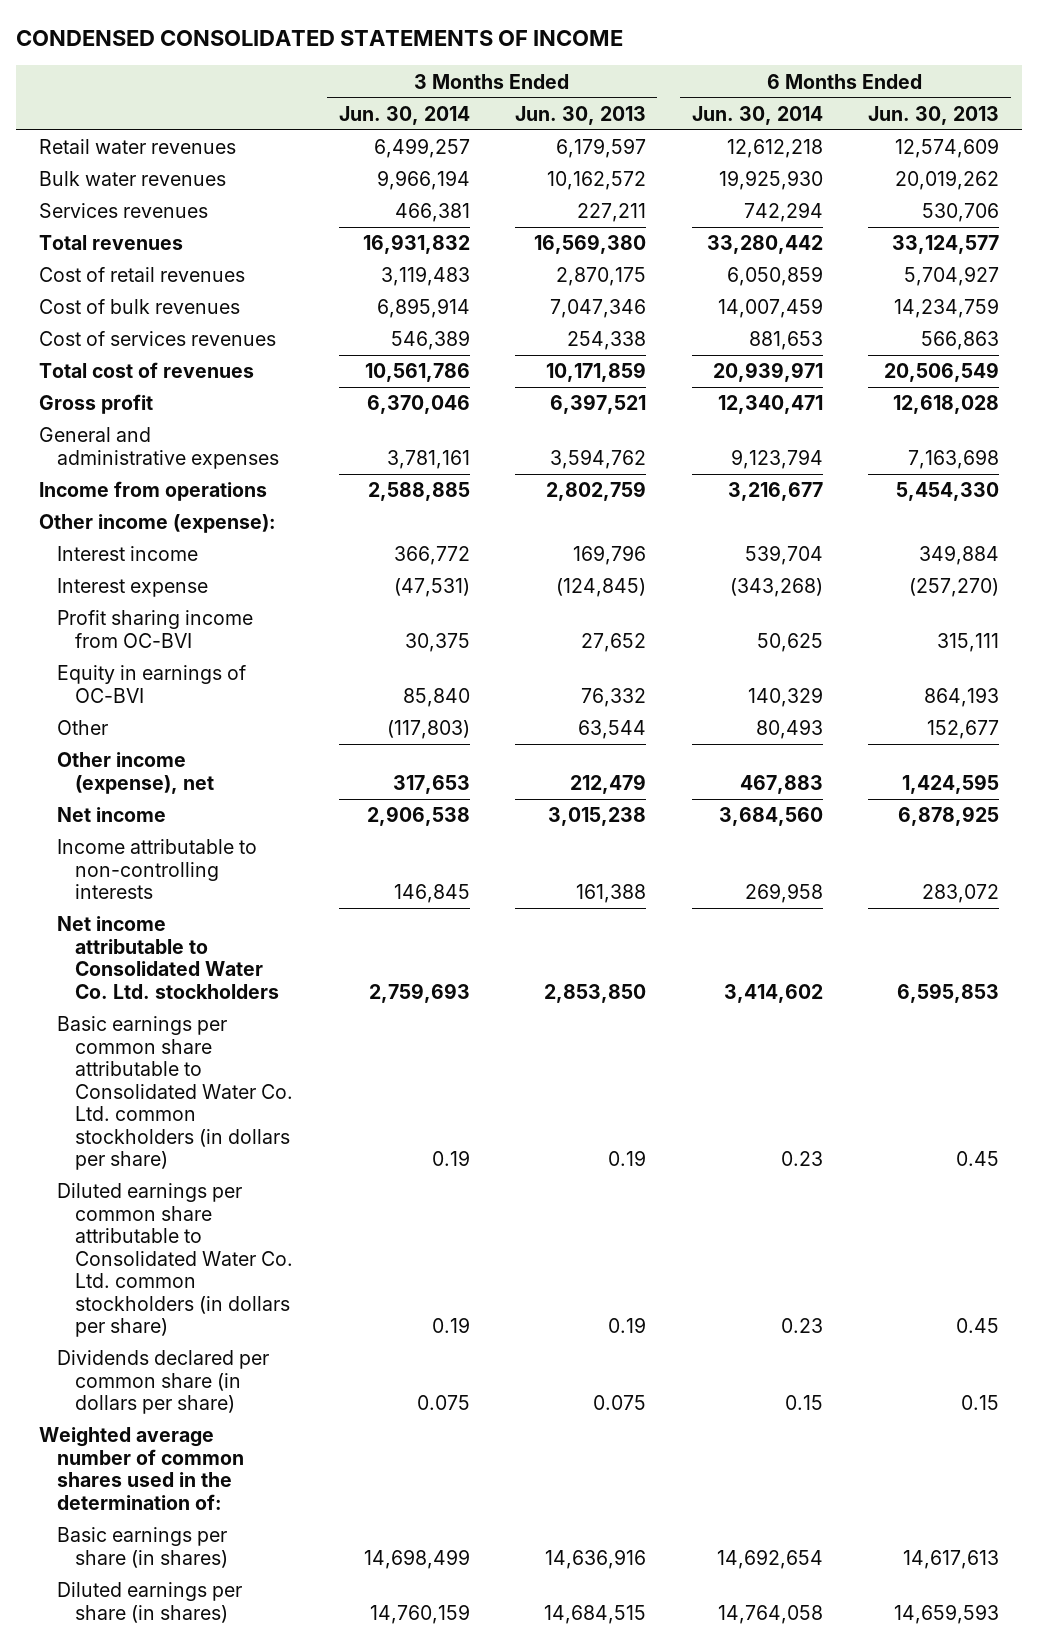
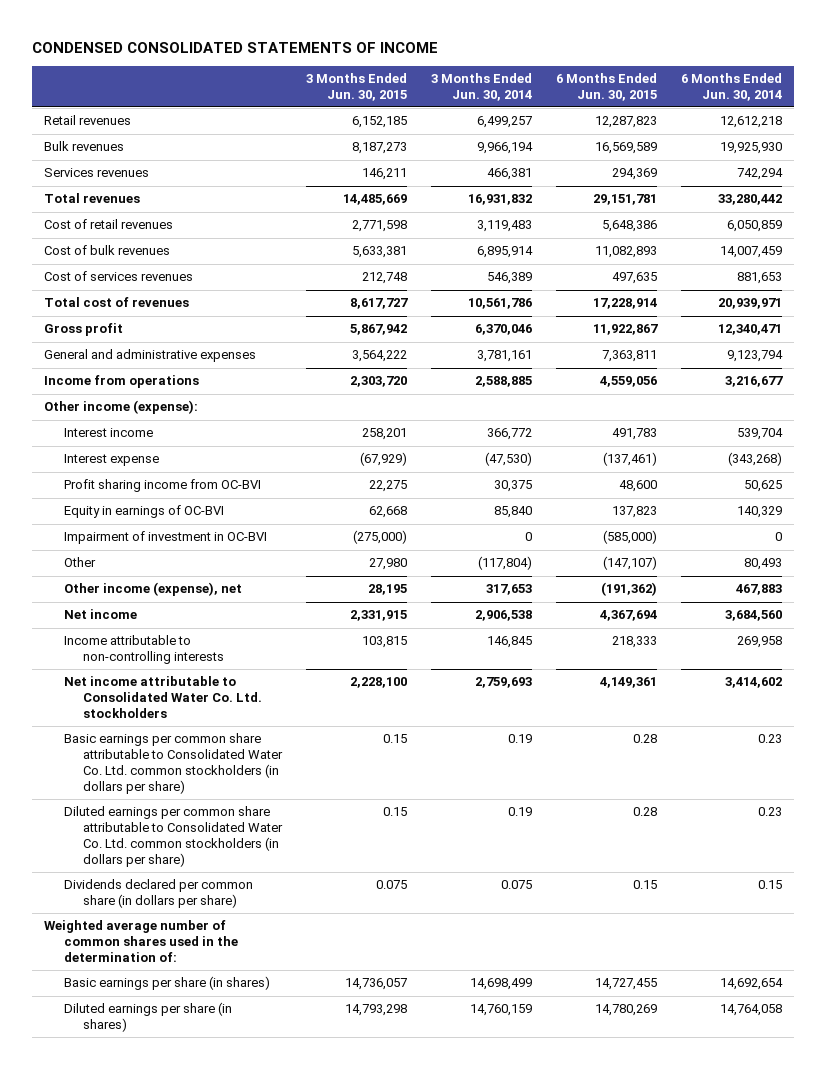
[515,105,647,125] Jun. 30, 2013 -> none
[868,105,1000,125] Jun. 30, 2013 -> none
none -> [306,73,408,101] 3 Months Ended Jun. 30, 2015
none -> [556,73,658,101] 6 Months Ended Jun. 30, 2015
[38,139,236,155] Retail water revenues -> [44,115,132,126] Retail revenues
[38,171,226,187] Bulk water revenues -> [44,141,125,152] Bulk revenues
[393,578,470,598] (47,531) -> [485,452,533,467] (47,530)
none -> [63,531,267,545] Impairment of investment in OC-BVI
[386,720,470,740] (117,803) -> [478,556,533,571] (117,804)

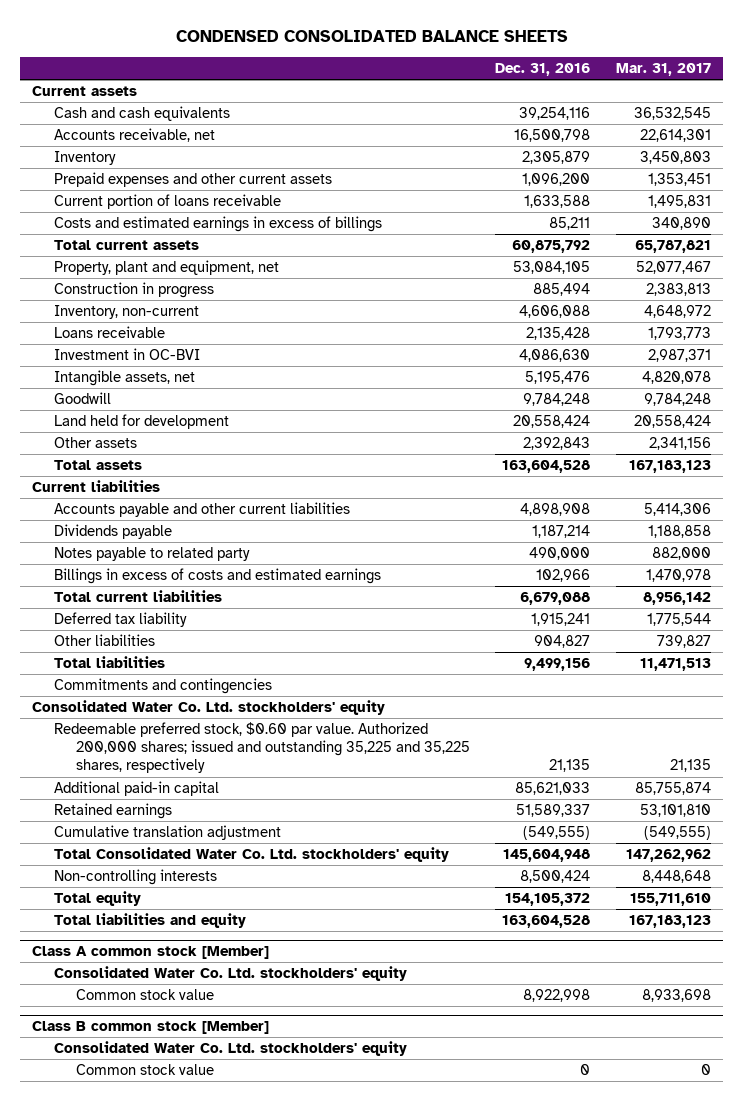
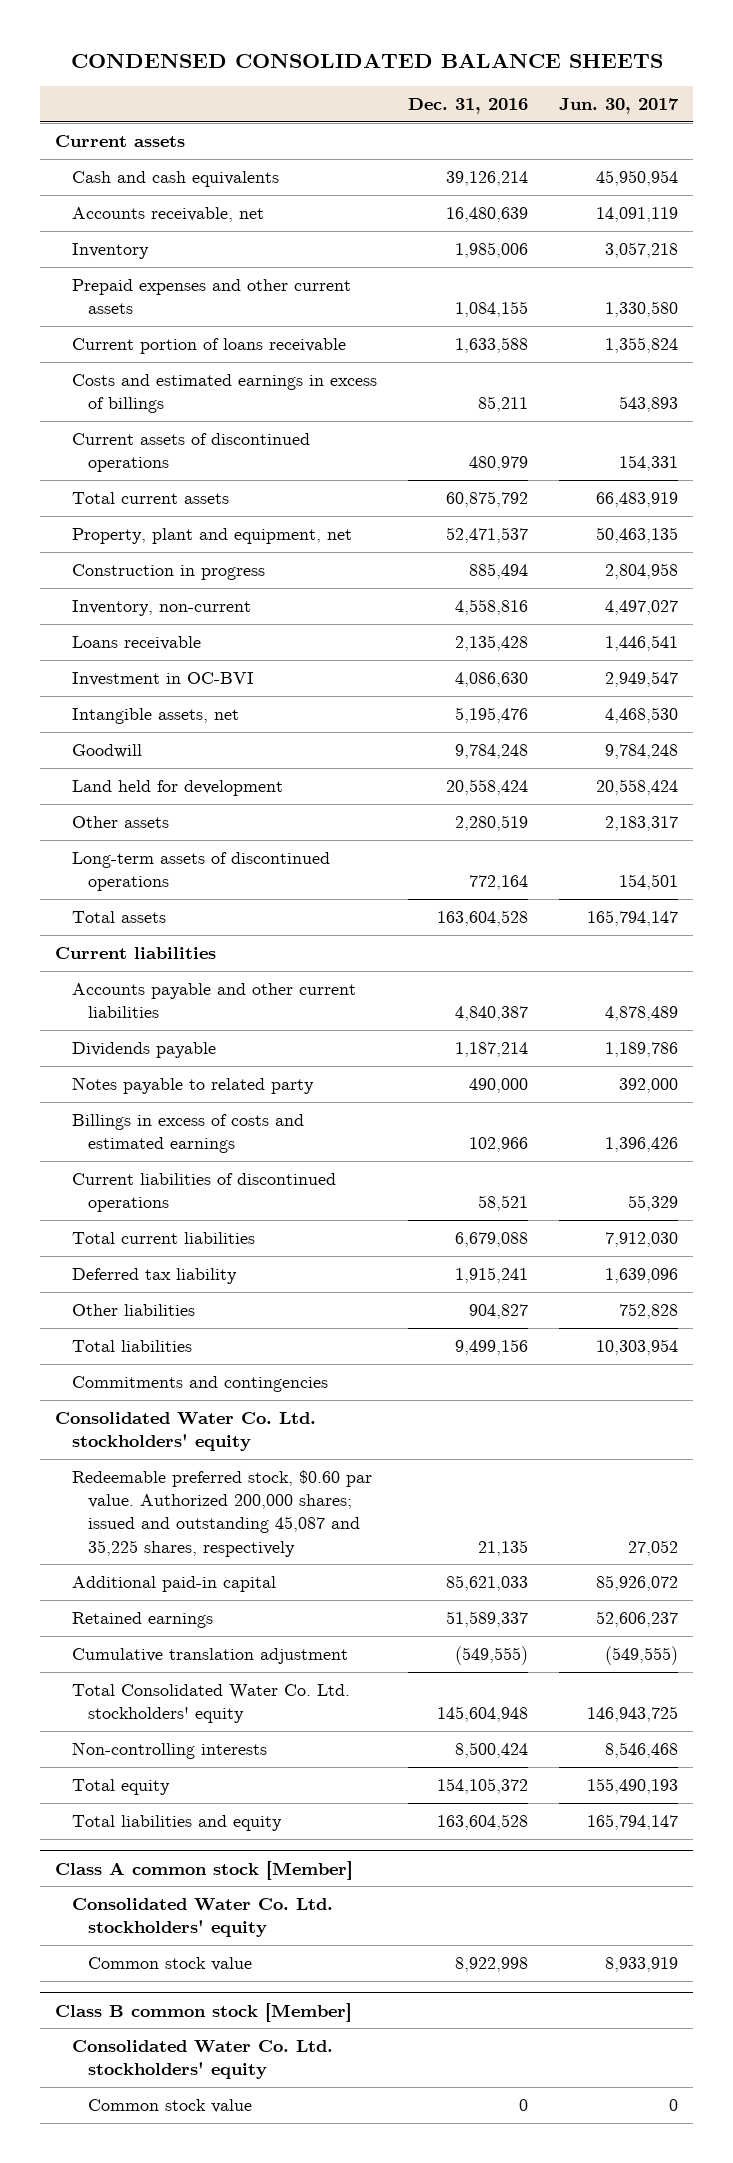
[615,62,711,76] Mar. 31, 2017 -> none
none -> [558,97,679,114] Jun. 30, 2017
[519,107,591,121] 39,254,116 -> [445,171,528,187] 39,126,214
[514,129,591,143] 16,500,798 -> [445,207,528,223] 16,480,639
[522,151,591,165] 2,305,879 -> [454,242,528,259] 1,985,006
[522,173,591,187] 1,096,200 -> [454,301,528,318] 1,084,155
none -> [71,433,310,473] Current assets of discontinued operations
[513,261,591,275] 53,084,105 -> [445,527,528,544] 52,471,537
[519,305,591,319] 4,606,088 -> [454,599,528,616] 4,558,816
[523,437,591,451] 2,392,843 -> [454,815,528,832] 2,280,519
none -> [71,852,330,892] Long-term assets of discontinued operations
[520,503,591,517] 4,898,908 -> [454,1006,528,1022] 4,840,387
none -> [71,1173,336,1213] Current liabilities of discontinued operations
[54,722,471,774] Redeemable preferred stock, $0.60 par value. Authorized 200,000 shares; issued and outstanding 35,225 and 35,225 shares, respectively -> [71,1470,372,1557] Redeemable preferred stock, $0.60 par value. Authorized 200,000 shares; issued and outstanding 45,087 and 35,225 shares, respectively

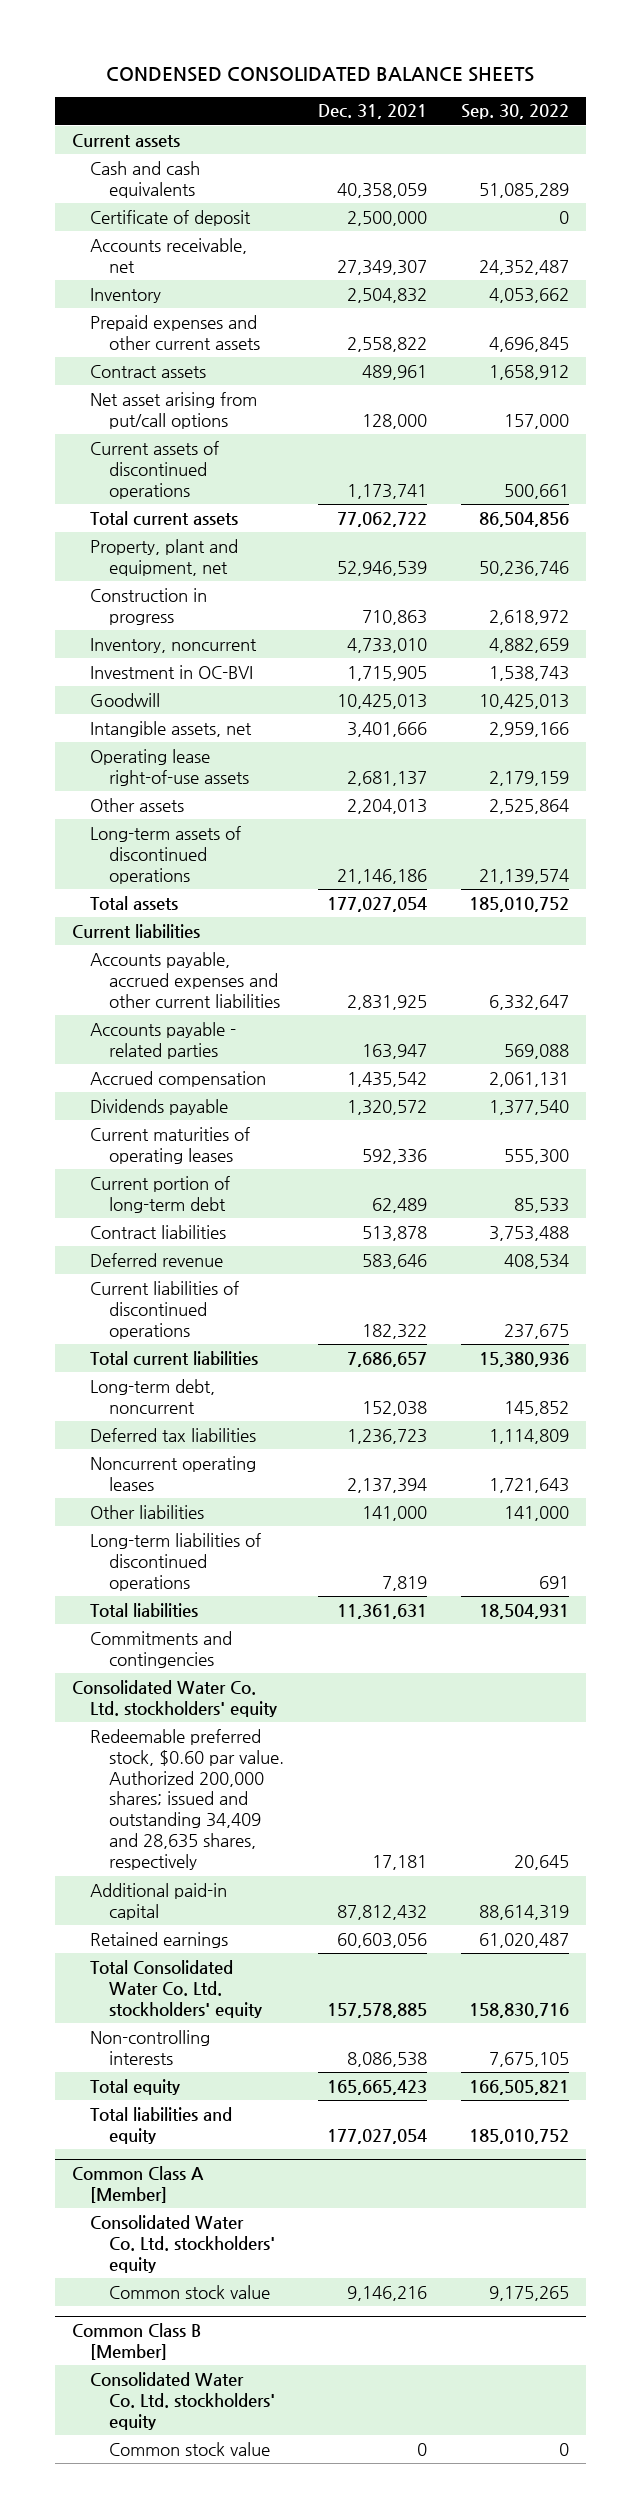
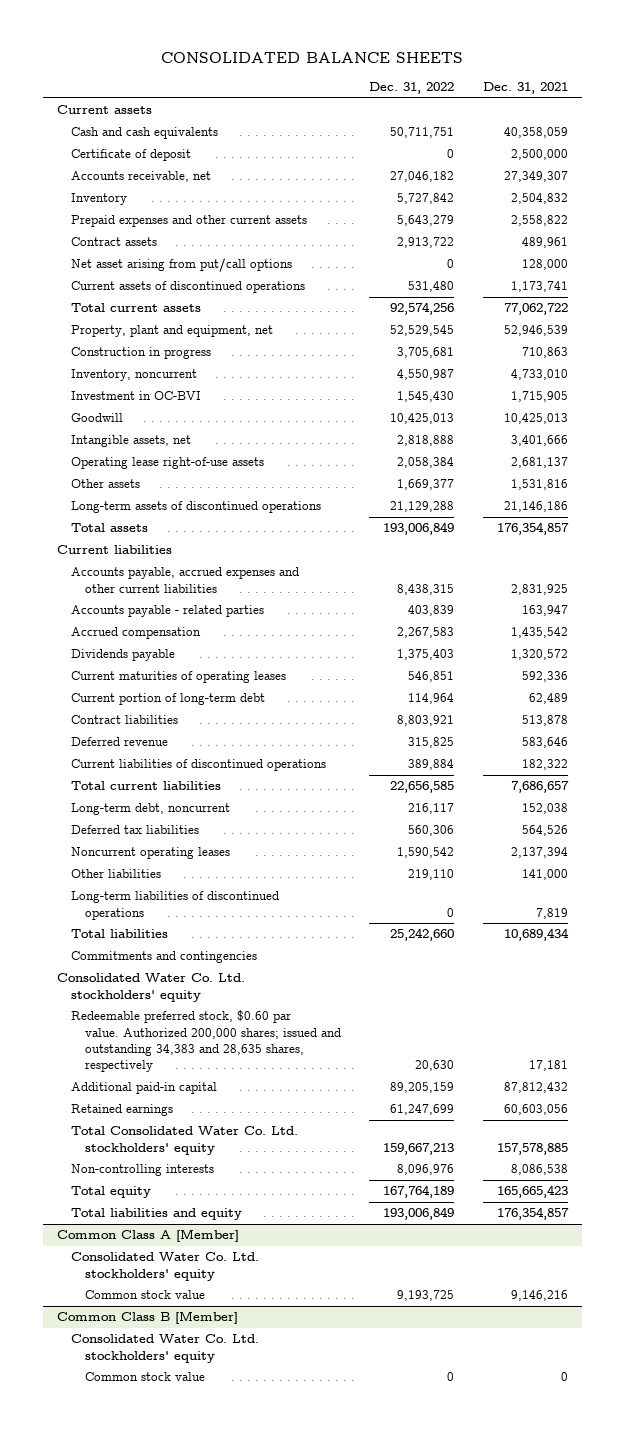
[106,67,535,83] CONDENSED CONSOLIDATED BALANCE SHEETS -> [161,51,464,63] CONSOLIDATED BALANCE SHEETS
[460,104,569,120] Sep. 30, 2022 -> none
none -> [369,82,455,95] Dec. 31, 2022
[346,798,427,814] 2,204,013 -> [510,479,568,491] 1,531,816
[326,896,427,912] 177,027,054 -> [496,522,569,536] 176,354,857
[346,1428,427,1444] 1,236,723 -> [521,825,568,837] 564,526
[336,1603,427,1619] 11,361,631 -> [503,928,569,942] 10,689,434
[90,1728,284,1871] Redeemable preferred stock, $0.60 par value. Authorized 200,000 shares; issued and outstanding 34,409 and 28,635 shares, respectively -> [71,1010,342,1073] Redeemable preferred stock, $0.60 par value. Authorized 200,000 shares; issued and outstanding 34,383 and 28,635 shares, respectively
[326,2128,427,2144] 177,027,054 -> [496,1207,569,1221] 176,354,857

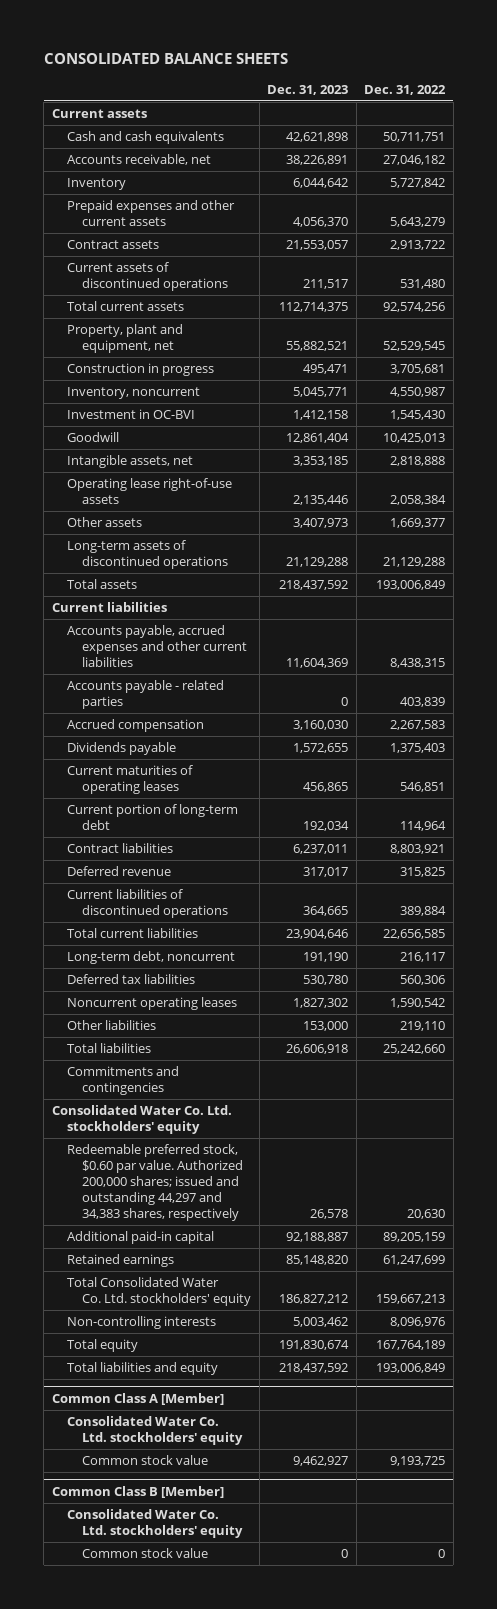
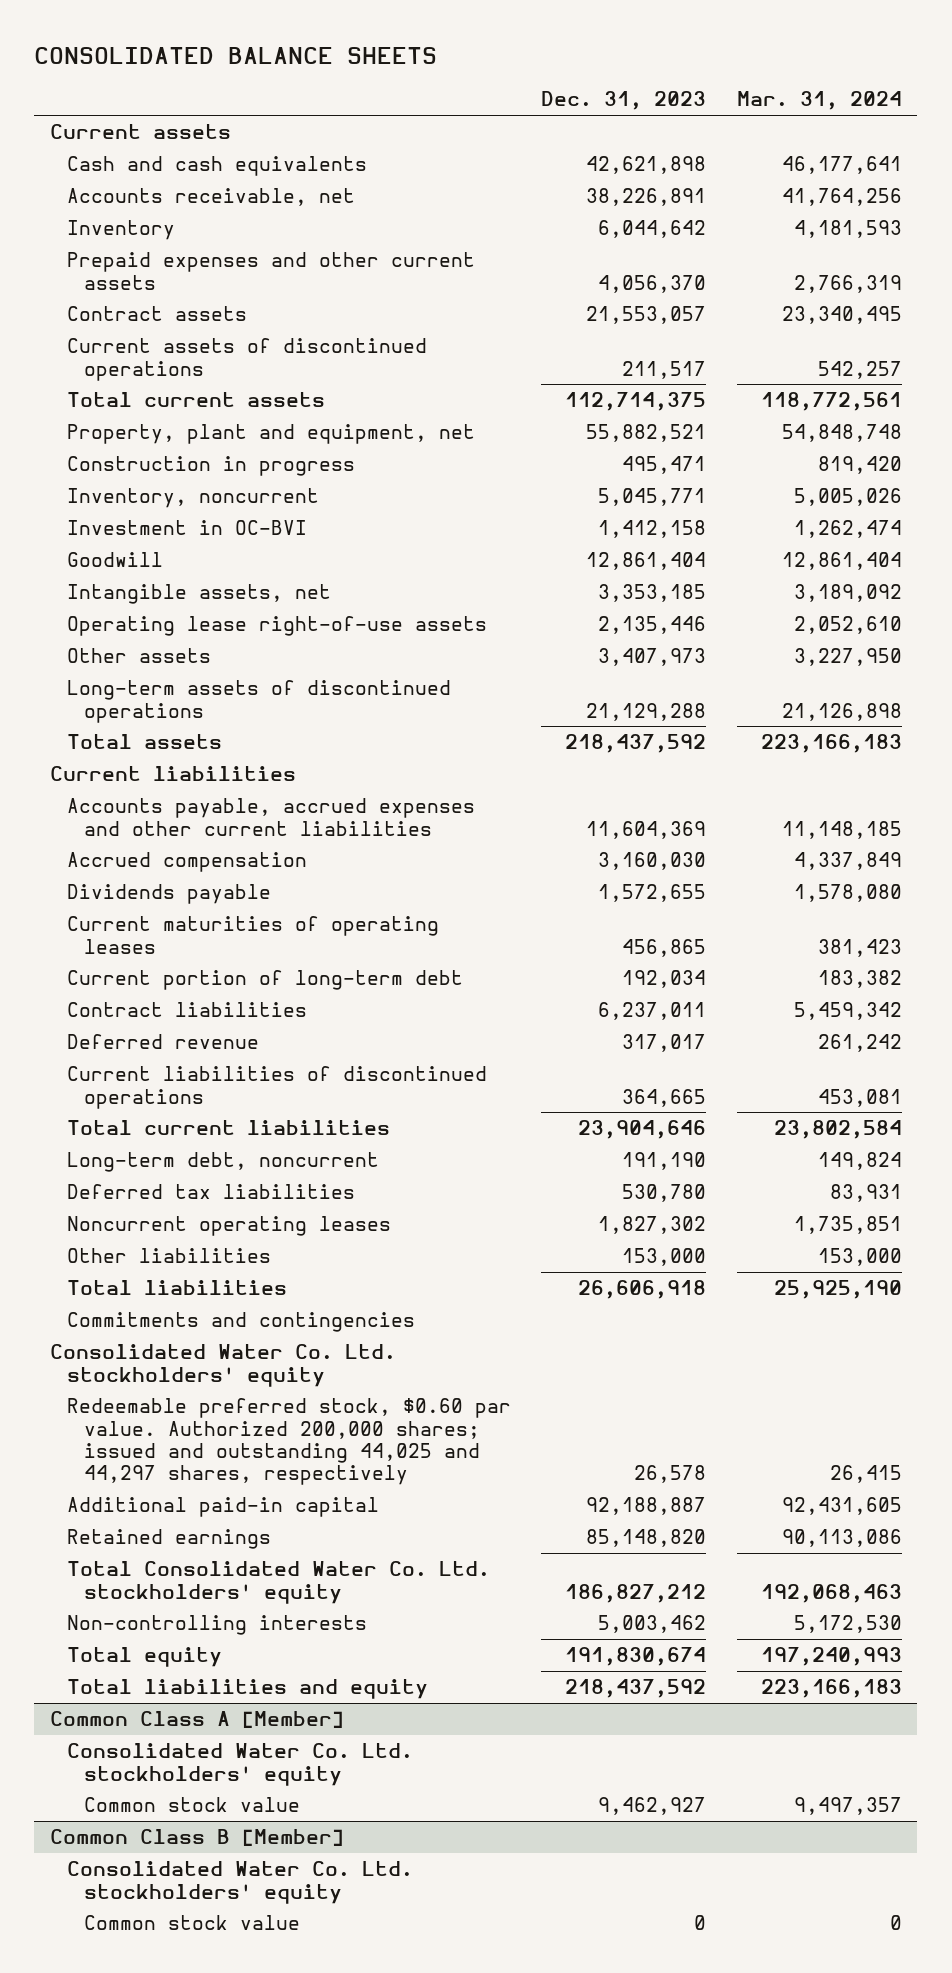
[364,84,447,95] Dec. 31, 2022 -> none
none -> [737,91,903,111] Mar. 31, 2024
[67,680,225,710] Accounts payable - related parties -> none
[67,1144,244,1222] Redeemable preferred stock, $0.60 par value. Authorized 200,000 shares; issued and outstanding 44,297 and 34,383 shares, respectively -> [66,1398,511,1486] Redeemable preferred stock, $0.60 par value. Authorized 200,000 shares; issued and outstanding 44,025 and 44,297 shares, respectively

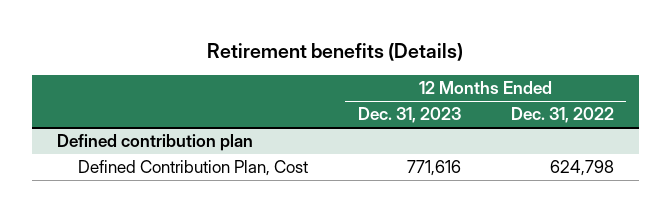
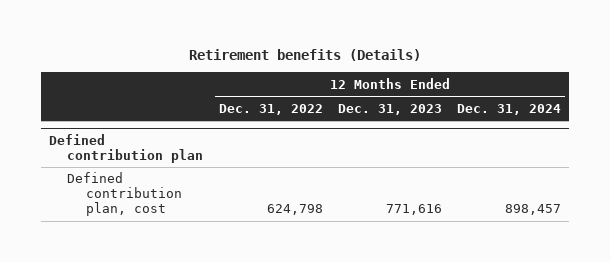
none -> [457,103,562,115] Dec. 31, 2024
[77,160,308,177] Defined Contribution Plan, Cost -> [67,172,182,217] Defined contribution plan, cost

